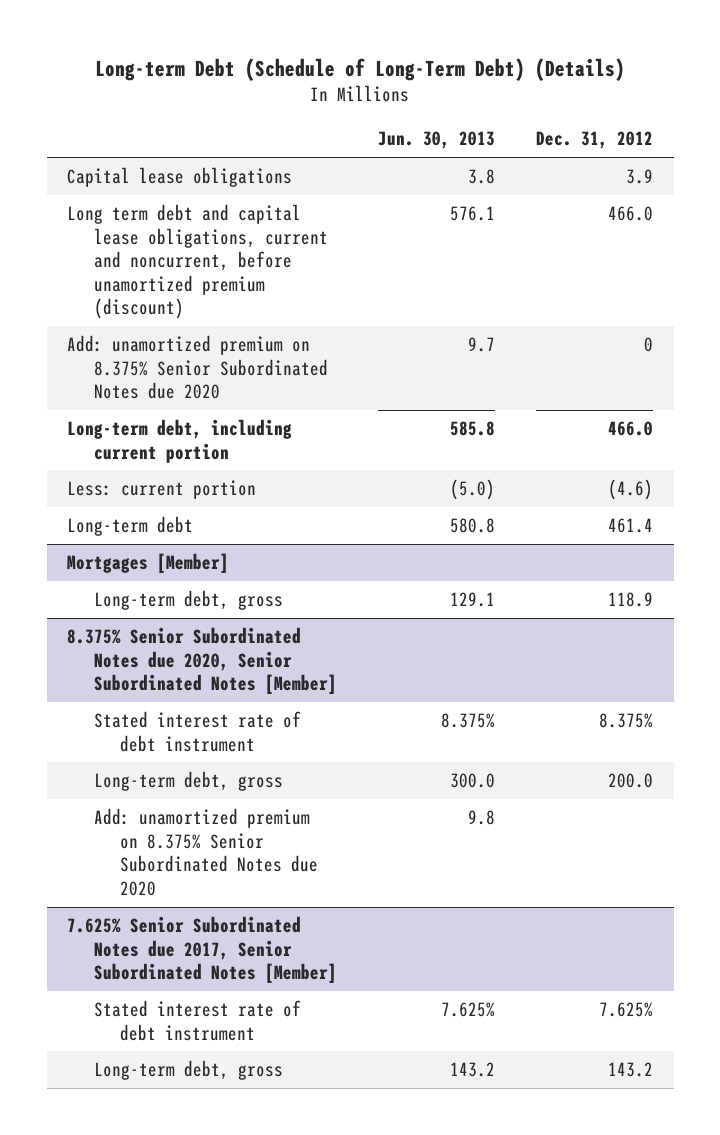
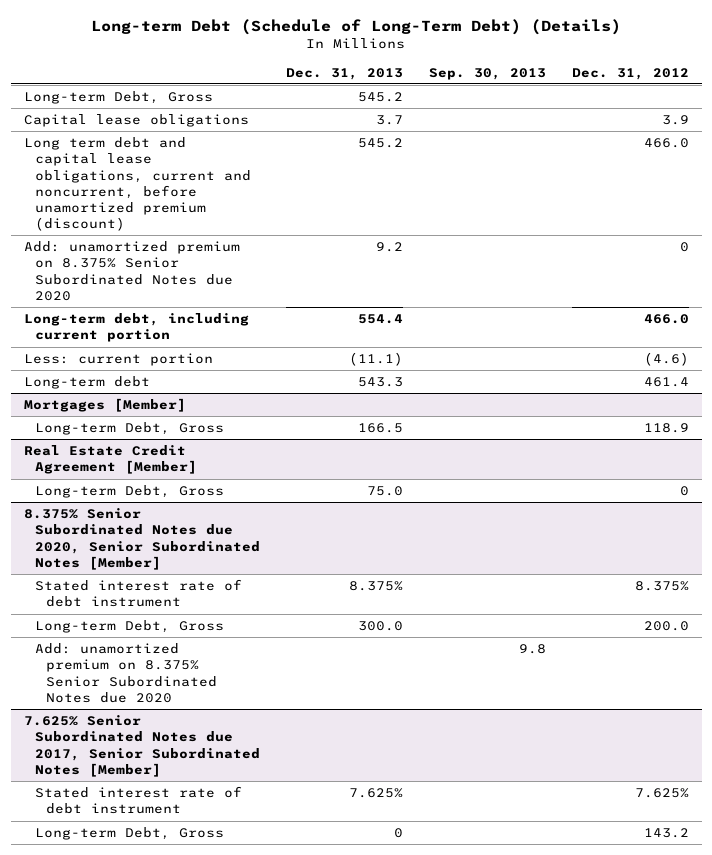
[377,131,495,150] Jun. 30, 2013 -> none
none -> [285,67,403,80] Dec. 31, 2013
none -> [428,67,546,80] Sep. 30, 2013
none -> [23,91,213,105] Long-term Debt, Gross
[93,590,283,611] Long-term debt, gross -> [35,422,225,436] Long-term Debt, Gross
none -> [23,445,198,475] Real Estate Credit Agreement [Member]
none -> [35,485,225,499] Long-term Debt, Gross
[93,771,283,792] Long-term debt, gross -> [35,620,225,634] Long-term Debt, Gross
[93,1060,283,1081] Long-term debt, gross -> [35,827,225,841] Long-term Debt, Gross

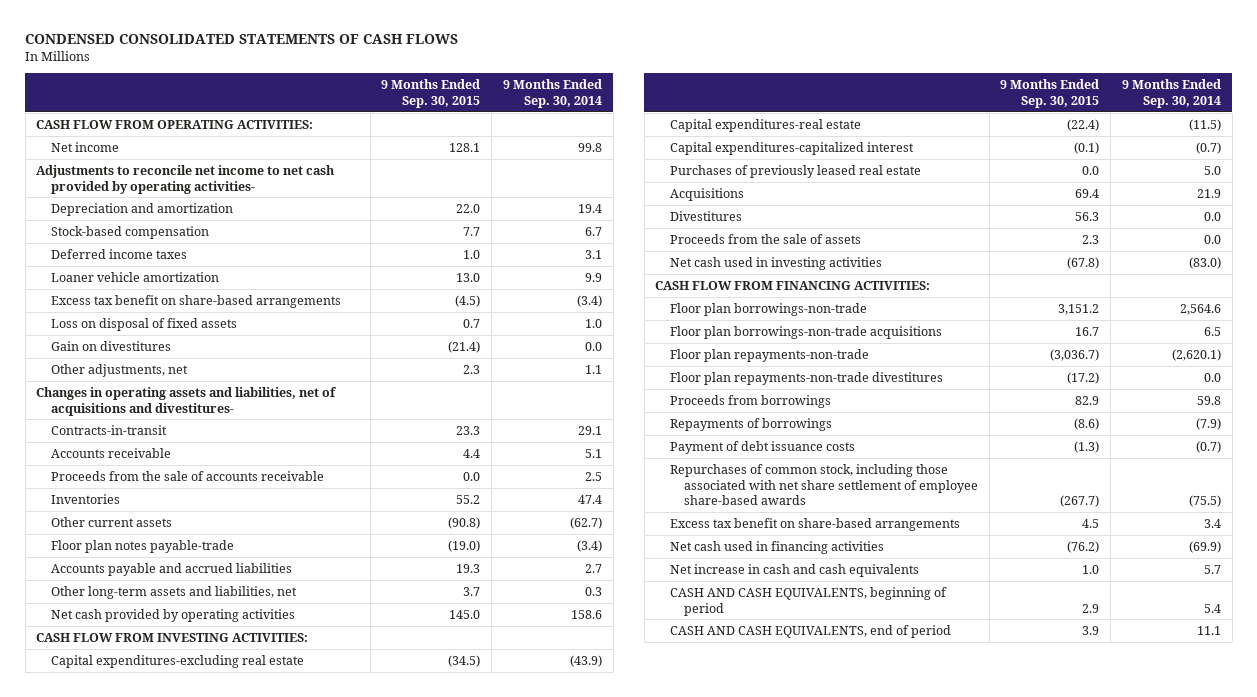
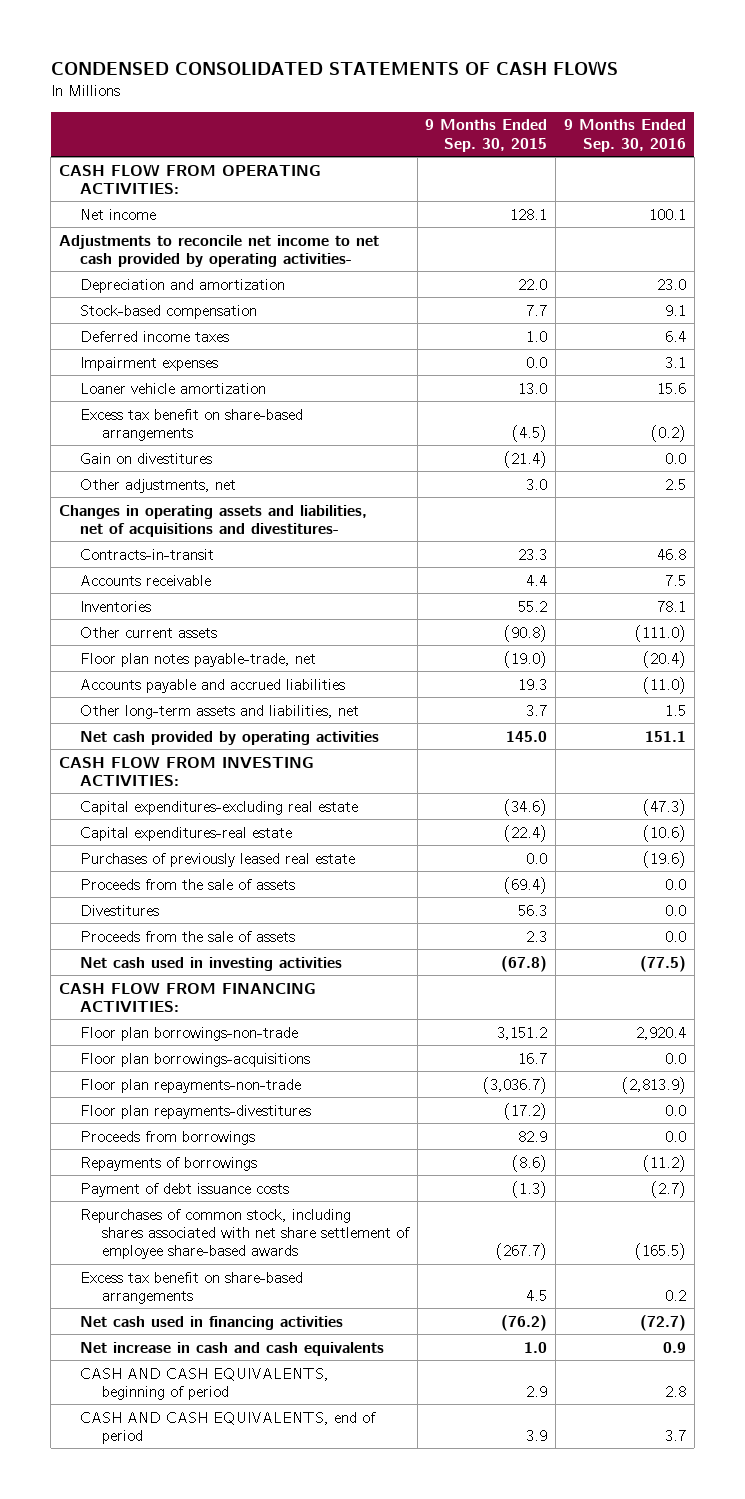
[503,78,603,108] 9 Months Ended Sep. 30, 2014 -> none
none -> [563,119,686,152] 9 Months Ended Sep. 30, 2016
none -> [80,356,219,371] Impairment expenses
[50,317,237,331] Loss on disposal of fixed assets -> none
[463,364,481,374] 2.3 -> [526,478,548,490] 3.0
[50,470,324,481] Proceeds from the sale of accounts receivable -> none
[50,539,234,553] Floor plan notes payable-trade -> [80,652,317,667] Floor plan notes payable-trade, net
[448,654,481,667] (34.5) -> [504,798,548,816] (34.6)
[669,141,914,155] Capital expenditures-capitalized interest -> none
[669,187,744,201] Acquisitions -> none
none -> [80,878,296,890] Proceeds from the sale of assets
[669,325,942,339] Floor plan borrowings-non-trade acquisitions -> [80,1052,311,1067] Floor plan borrowings-acquisitions
[669,371,943,385] Floor plan repayments-non-trade divestitures -> [80,1104,312,1119] Floor plan repayments-divestitures
[669,463,978,506] Repurchases of common stock, including those associated with net share settlement of employee share-based awards -> [80,1208,410,1260] Repurchases of common stock, including shares associated with net share settlement of employee share-based awards

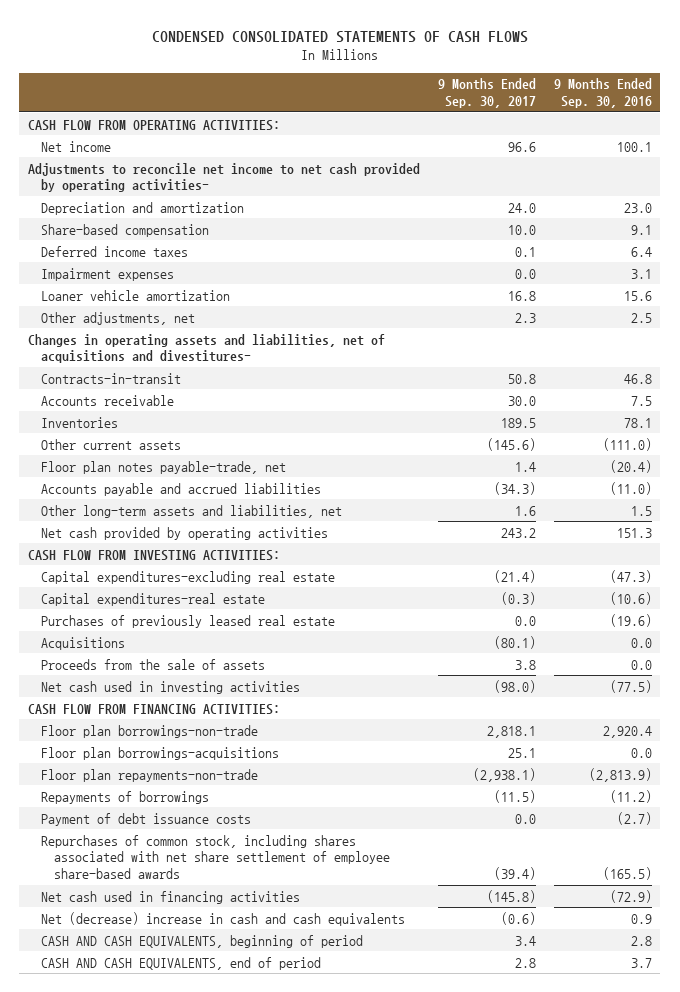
[425,119,548,152] 9 Months Ended Sep. 30, 2015 -> none
none -> [437,78,536,108] 9 Months Ended Sep. 30, 2017
[80,304,258,319] Stock-based compensation -> [41,223,210,237] Share-based compensation
[80,408,304,441] Excess tax benefit on share-based arrangements -> none
[80,452,213,464] Gain on divestitures -> none
[644,730,686,742] 151.1 -> [616,527,652,538] 151.3
[80,904,160,916] Divestitures -> none
[80,878,296,890] Proceeds from the sale of assets -> [41,636,126,650] Acquisitions
[80,1104,312,1119] Floor plan repayments-divestitures -> none
[80,1130,256,1145] Proceeds from borrowings -> none
[80,1271,304,1304] Excess tax benefit on share-based arrangements -> none
[639,1314,686,1331] (72.7) -> [609,889,652,903] (72.9)
[80,1341,385,1356] Net increase in cash and cash equivalents -> [41,911,406,926] Net (decrease) increase in cash and cash equivalents

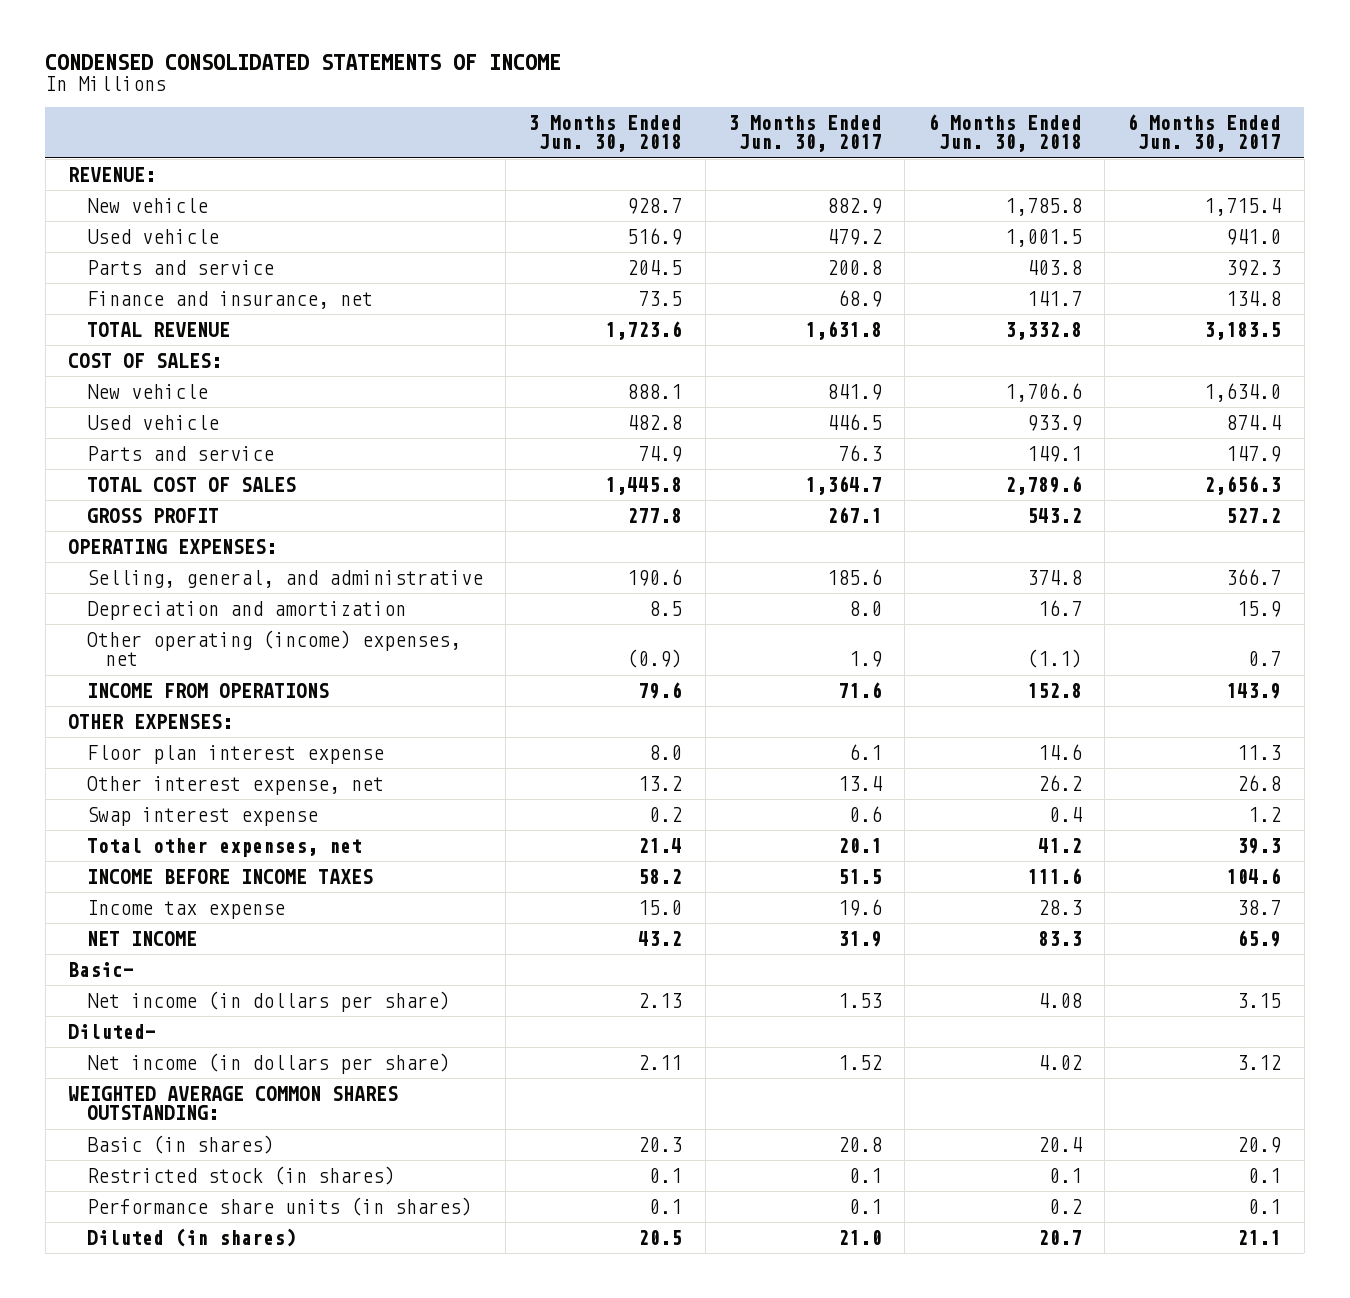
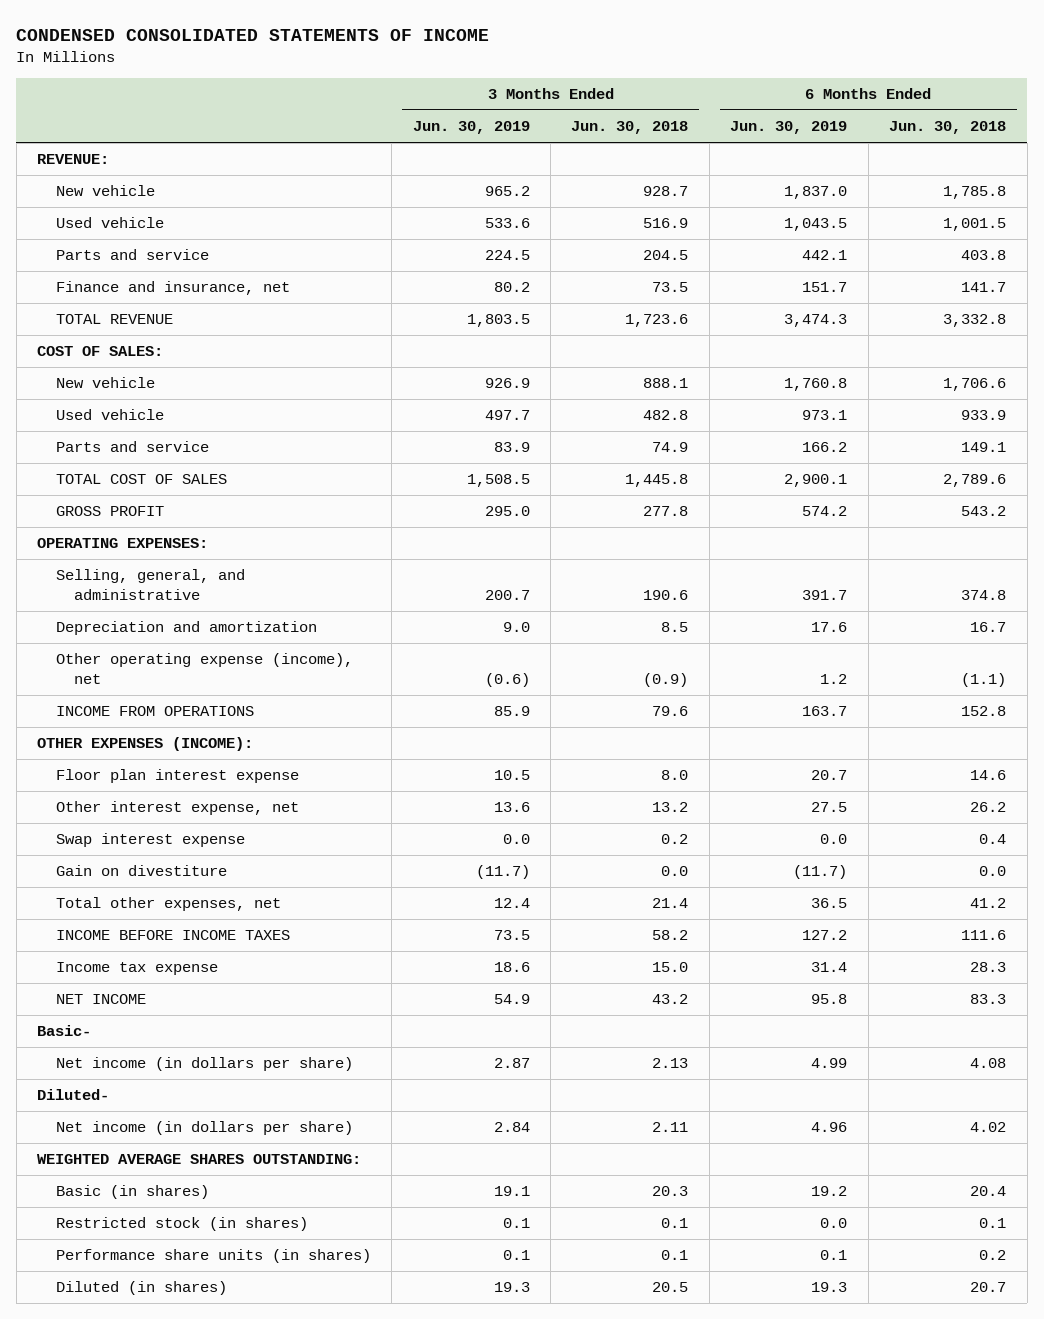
[727,115,882,153] 3 Months Ended Jun. 30, 2017 -> none
[1127,114,1282,153] 6 Months Ended Jun. 30, 2017 -> none
none -> [412,121,530,135] Jun. 30, 2019
none -> [730,121,848,135] Jun. 30, 2019
[86,629,461,667] Other operating (income) expenses, net -> [55,653,353,685] Other operating expense (income), net
[68,713,234,729] OTHER EXPENSES: -> [37,737,254,752] OTHER EXPENSES (INCOME):
none -> [55,865,227,877] Gain on divestiture
[68,1085,399,1121] WEIGHTED AVERAGE COMMON SHARES OUTSTANDING: -> [37,1154,362,1165] WEIGHTED AVERAGE SHARES OUTSTANDING:

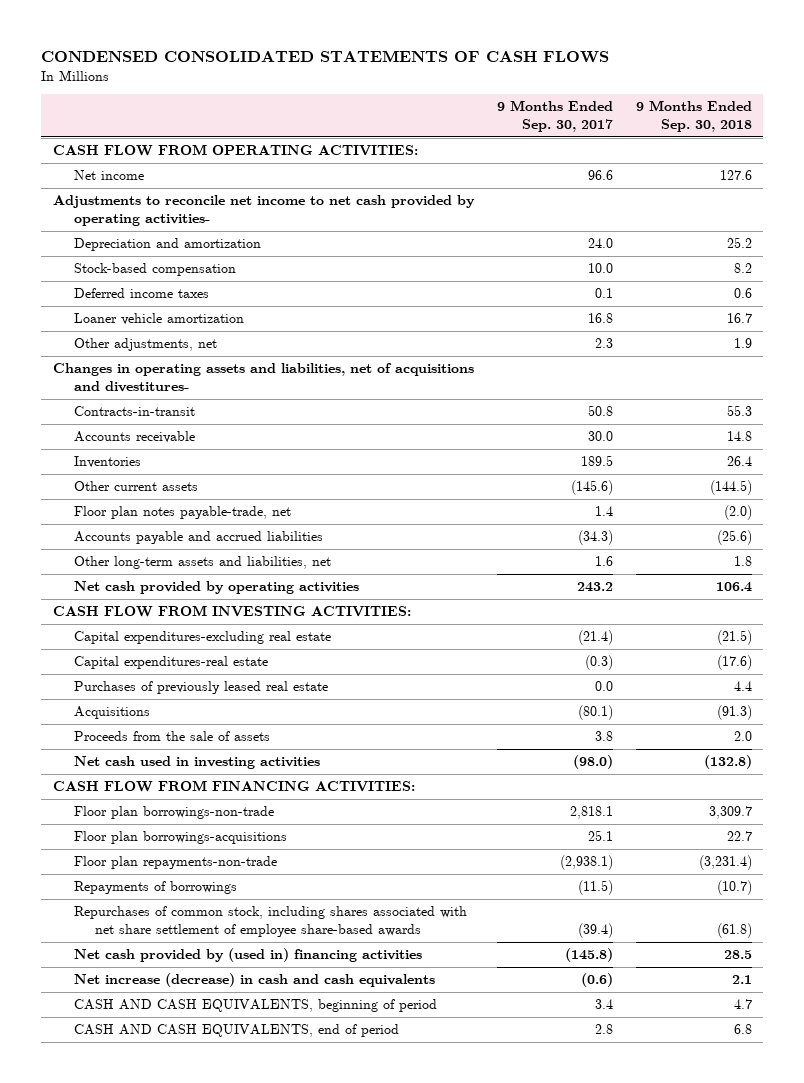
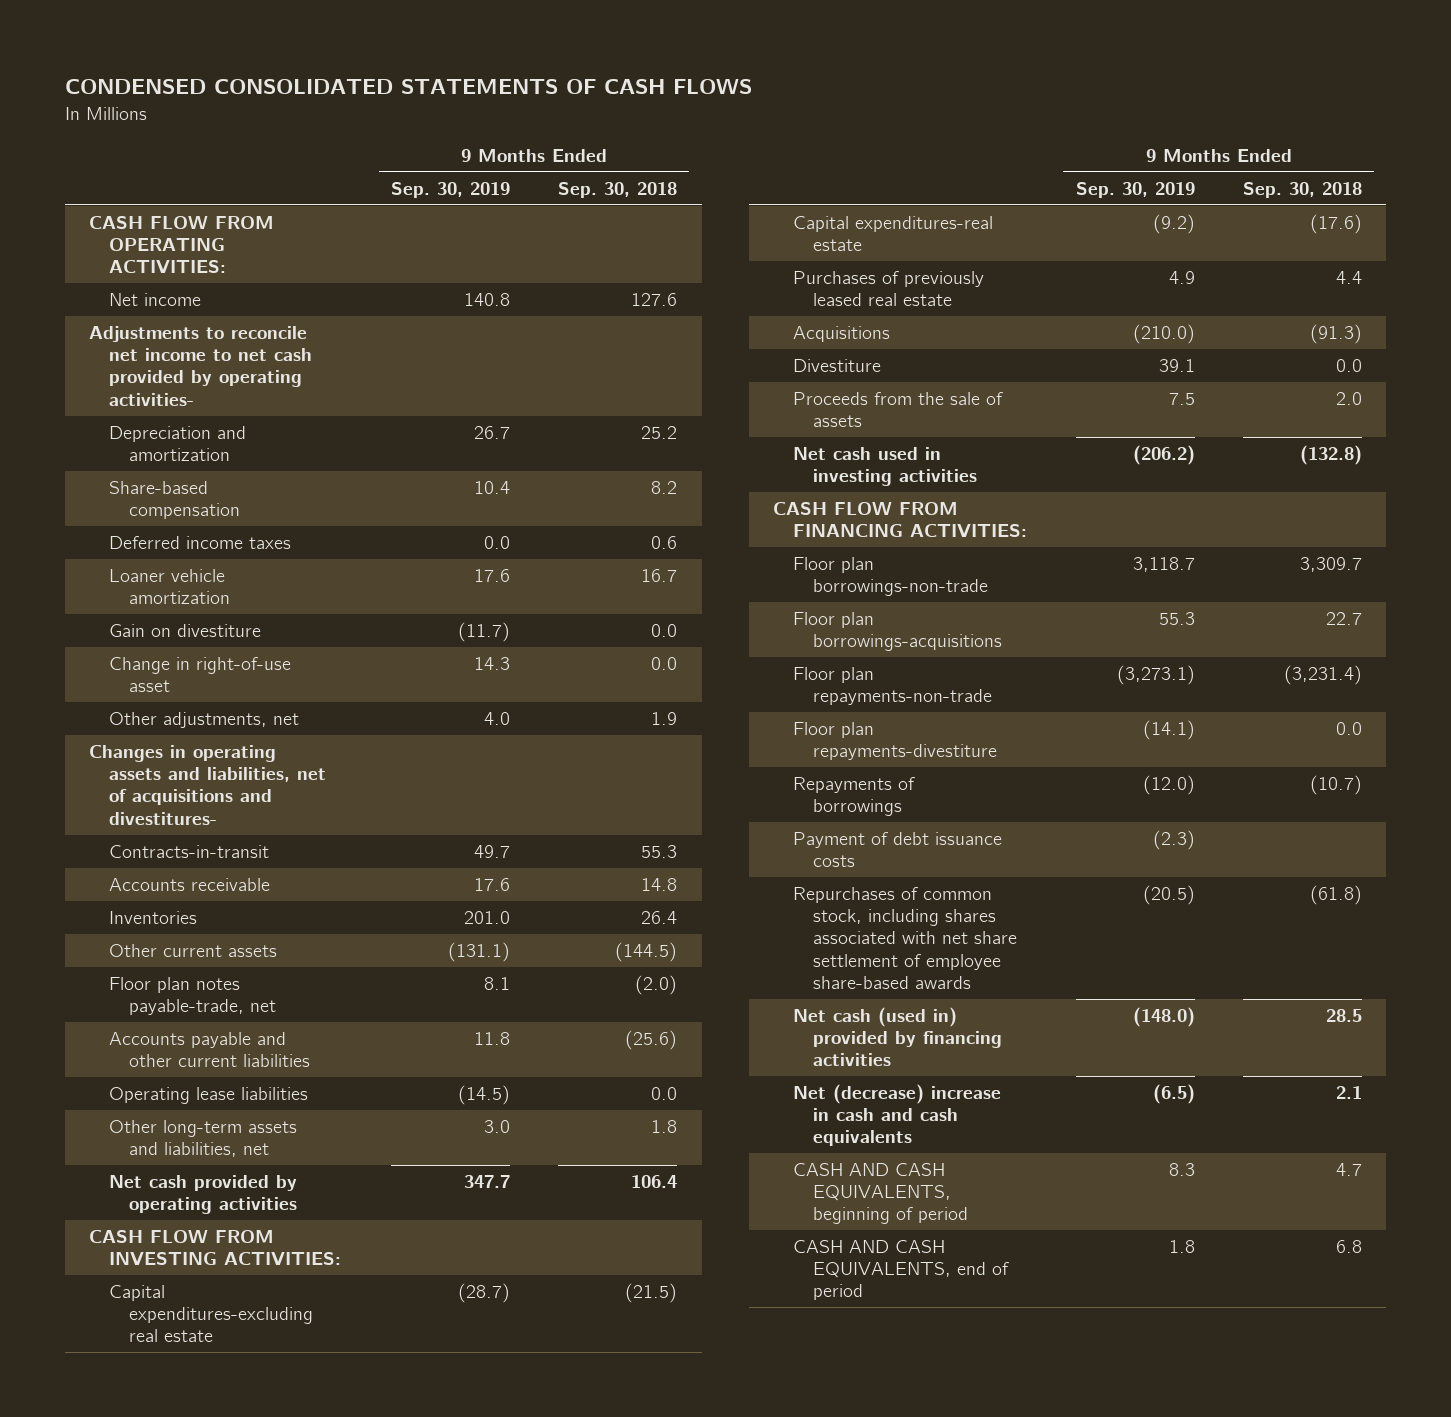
[496,100,613,132] 9 Months Ended Sep. 30, 2017 -> none
none -> [391,181,511,198] Sep. 30, 2019
[74,263,237,277] Stock-based compensation -> [108,481,240,520] Share-based compensation
none -> [108,624,261,638] Gain on divestiture
none -> [108,657,291,693] Change in right-of-use asset
[74,531,324,545] Accounts payable and accrued liabilities -> [108,1032,310,1068] Accounts payable and other current liabilities
none -> [108,1087,308,1105] Operating lease liabilities
none -> [793,359,882,373] Divestiture
none -> [793,722,998,761] Floor plan repayments-divestiture
none -> [793,832,1003,868] Payment of debt issuance costs
[74,948,423,963] Net cash provided by (used in) financing activities -> [793,1007,1003,1067] Net cash (used in) provided by financing activities
[74,973,436,988] Net increase (decrease) in cash and cash equivalents -> [793,1084,1002,1147] Net (decrease) increase in cash and cash equivalents

